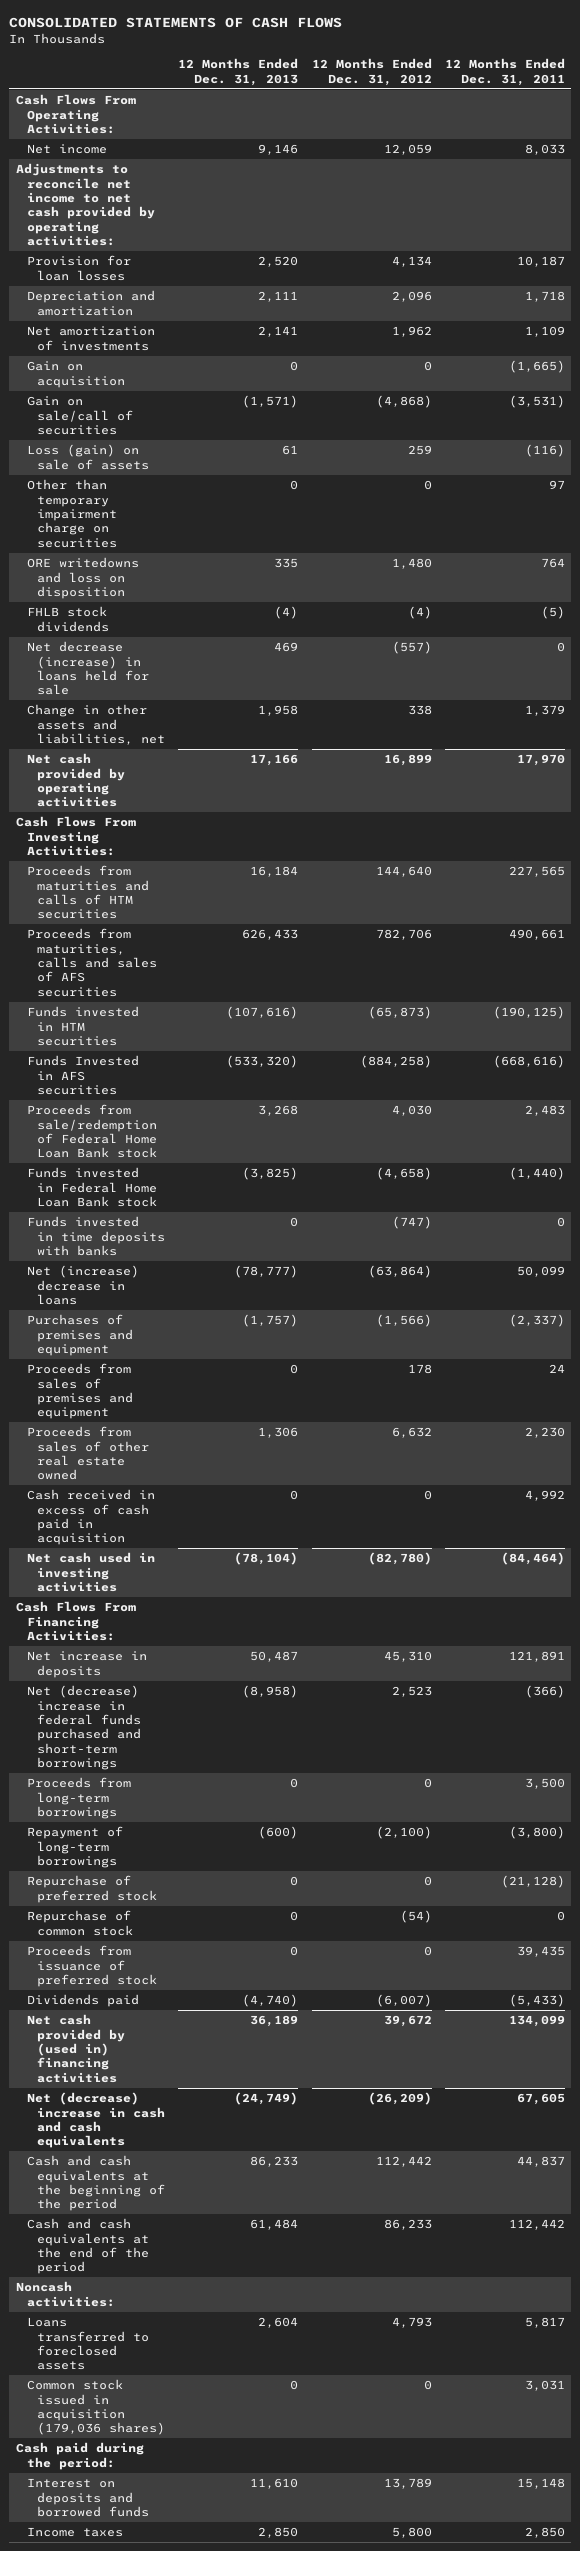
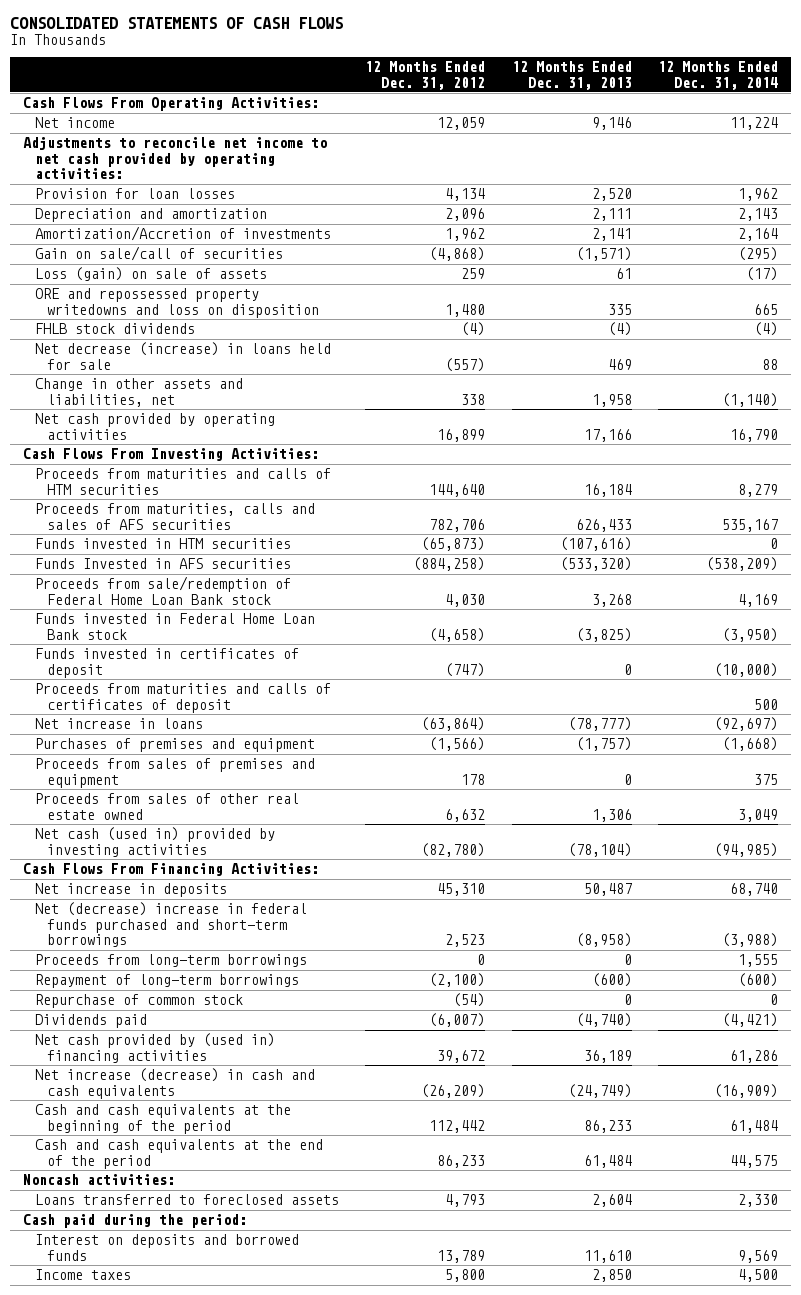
[444,58,565,86] 12 Months Ended Dec. 31, 2011 -> none
none -> [657,61,778,90] 12 Months Ended Dec. 31, 2014
[26,361,126,388] Gain on acquisition -> none
[26,326,155,351] Net amortization of investments -> [35,226,332,242] Amortization/Accretion of investments
[26,479,118,548] Other than temporary impairment charge on securities -> none
[26,557,139,599] ORE writedowns and loss on disposition -> [35,288,319,318] ORE and repossessed property writedowns and loss on disposition
[26,1216,166,1256] Funds invested in time deposits with banks -> [35,648,300,678] Funds invested in certificates of deposit
none -> [35,683,332,713] Proceeds from maturities and calls of certificates of deposit
[26,1265,139,1305] Net (increase) decrease in loans -> [35,718,204,730] Net increase in loans
[26,1489,155,1546] Cash received in excess of cash paid in acquisition -> none
[26,1552,155,1592] Net cash used in investing activities -> [35,827,276,857] Net cash (used in) provided by investing activities
[26,1875,158,1903] Repurchase of preferred stock -> none
[26,1945,158,1987] Proceeds from issuance of preferred stock -> none
[26,2092,166,2149] Net (decrease) increase in cash and cash equivalents -> [35,1068,316,1099] Net increase (decrease) in cash and cash equivalents
[26,2379,166,2436] Common stock issued in acquisition (179,036 shares) -> none

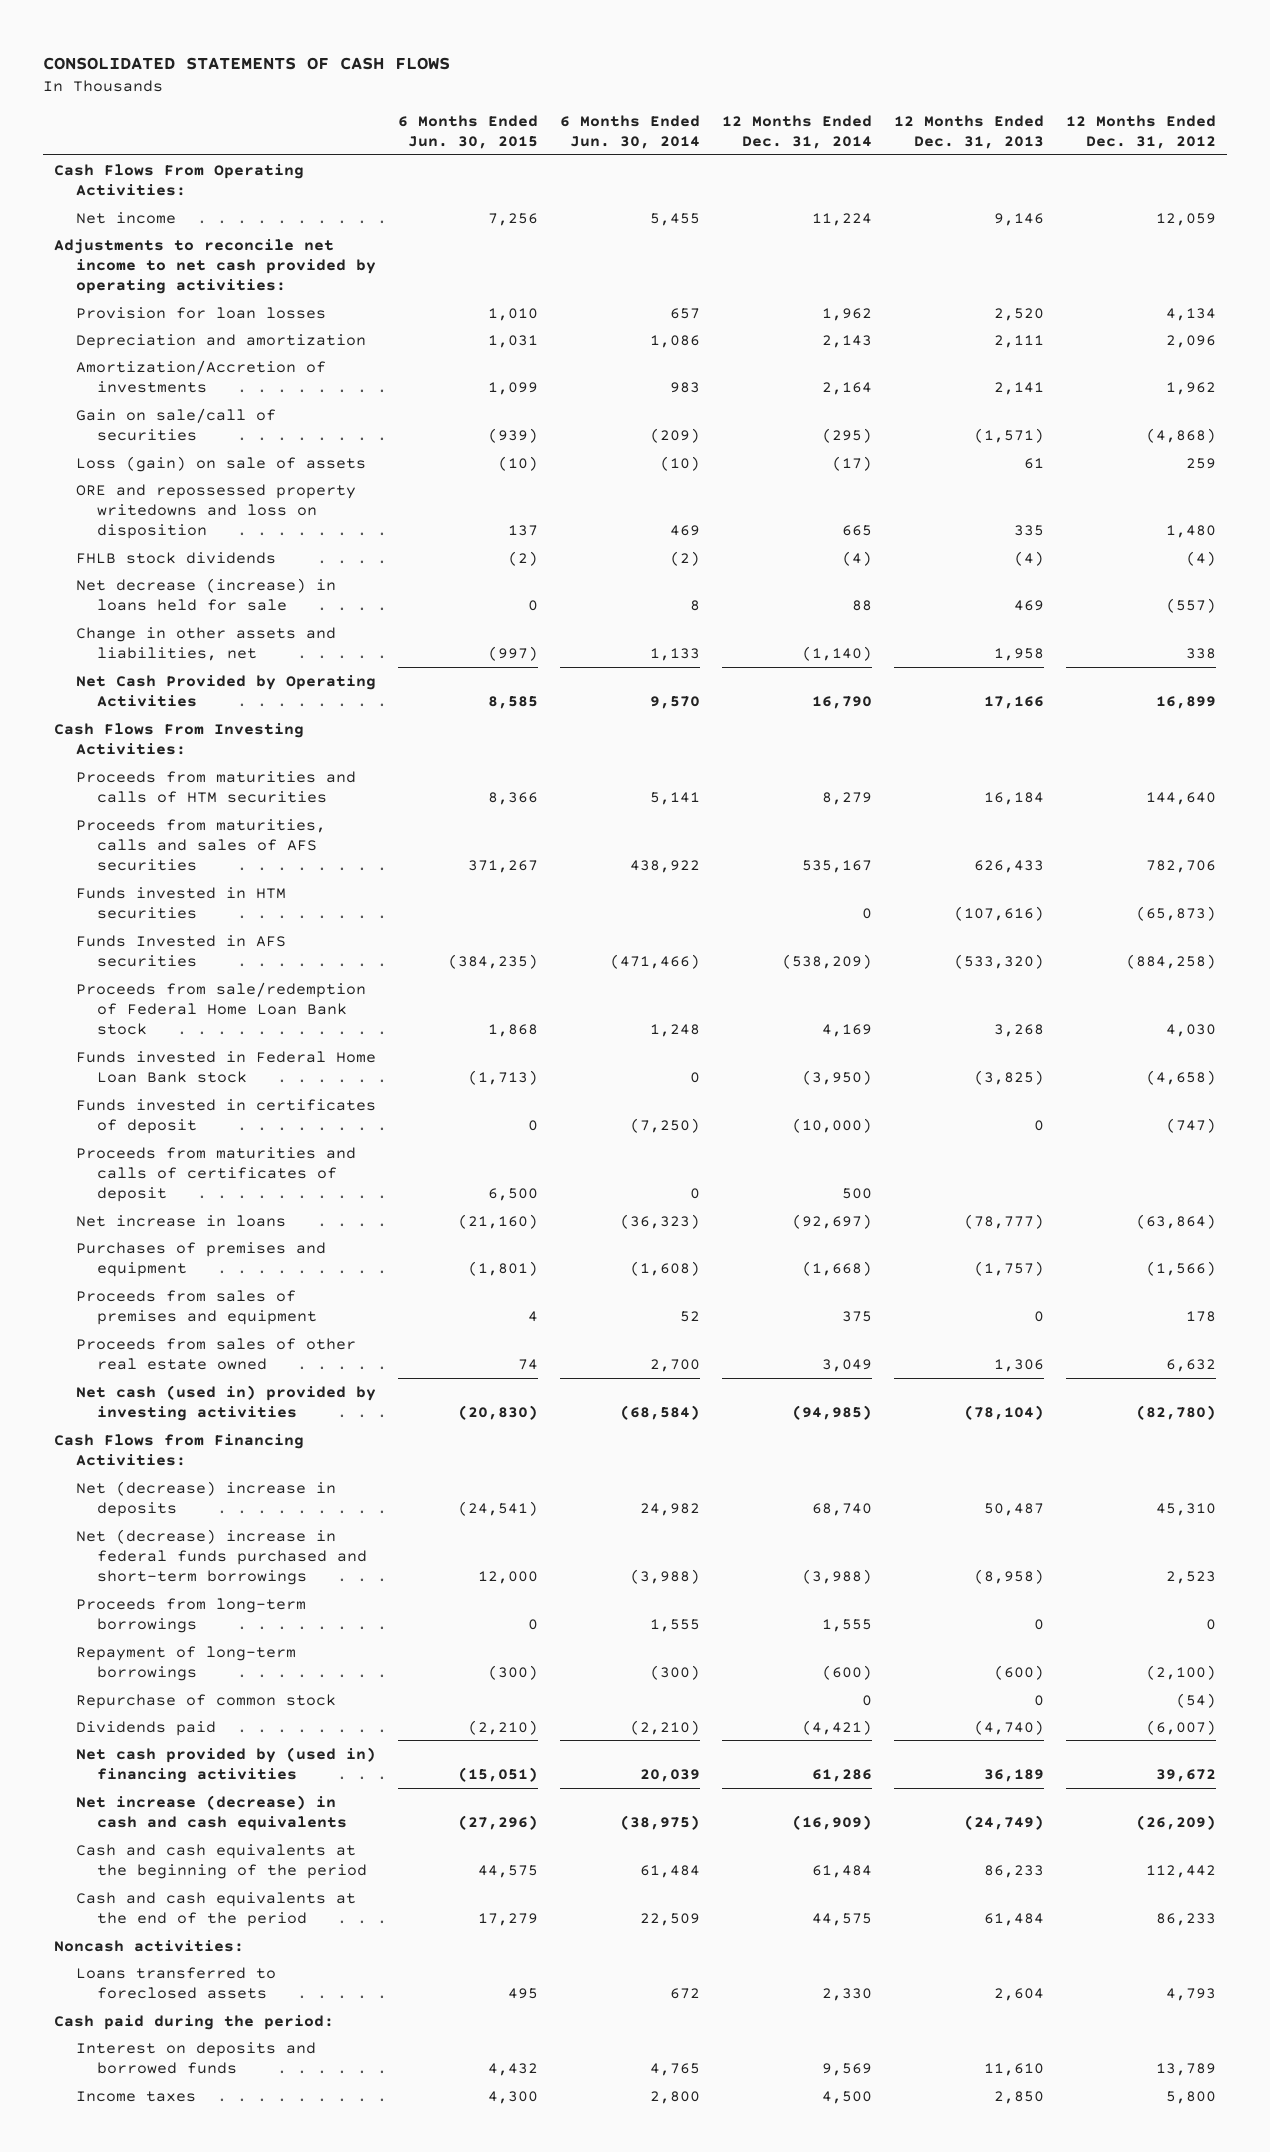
none -> [397,114,538,149] 6 Months Ended Jun. 30, 2015
none -> [559,114,700,149] 6 Months Ended Jun. 30, 2014
[35,413,276,440] Net cash provided by operating activities -> [75,674,376,707] Net Cash Provided by Operating Activities
[23,863,320,877] Cash Flows From Financing Activities: -> [53,1433,304,1466] Cash Flows from Financing Activities:
[35,883,228,898] Net increase in deposits -> [75,1480,336,1517] Net (decrease) increase in deposits

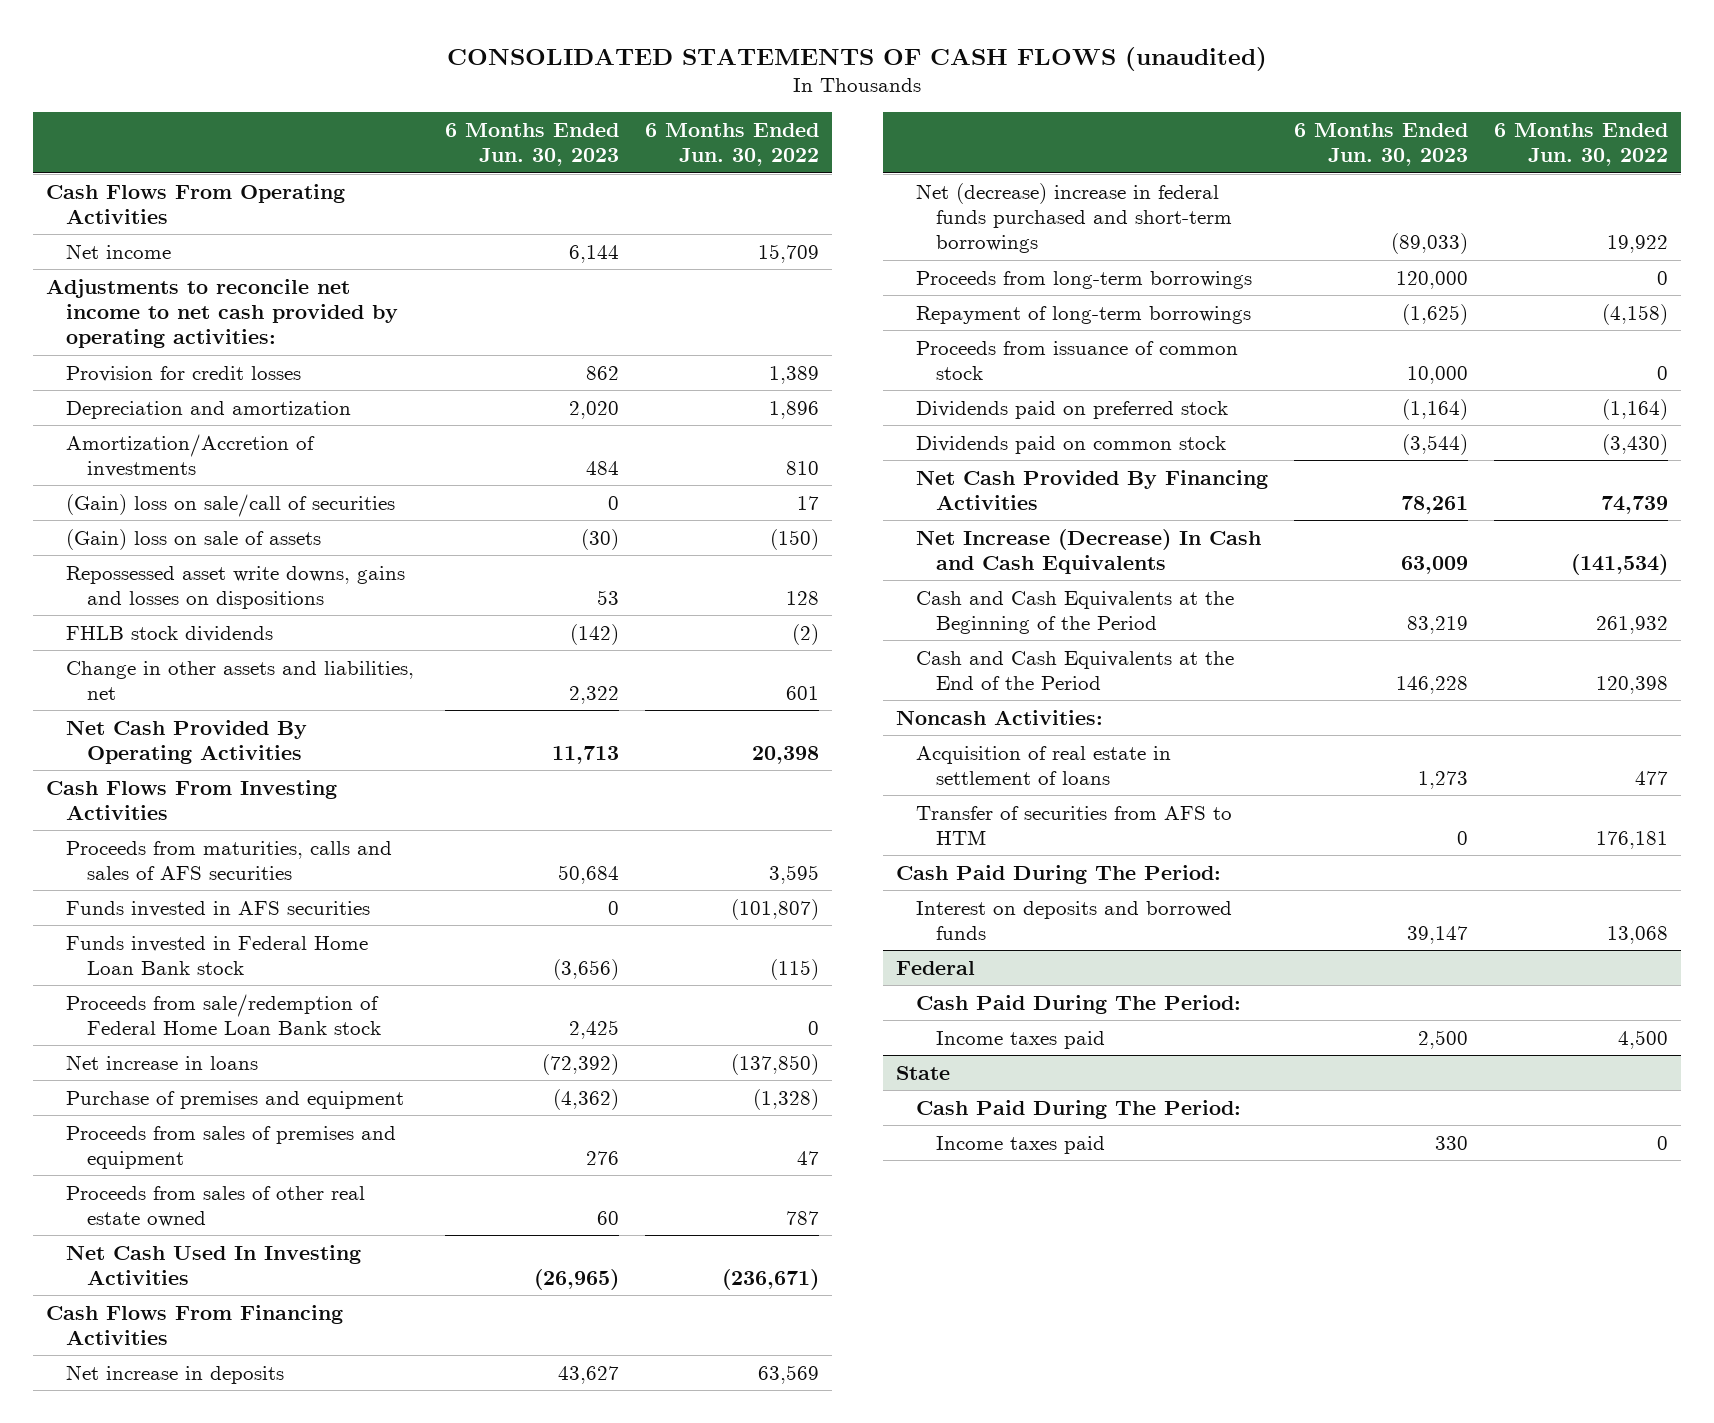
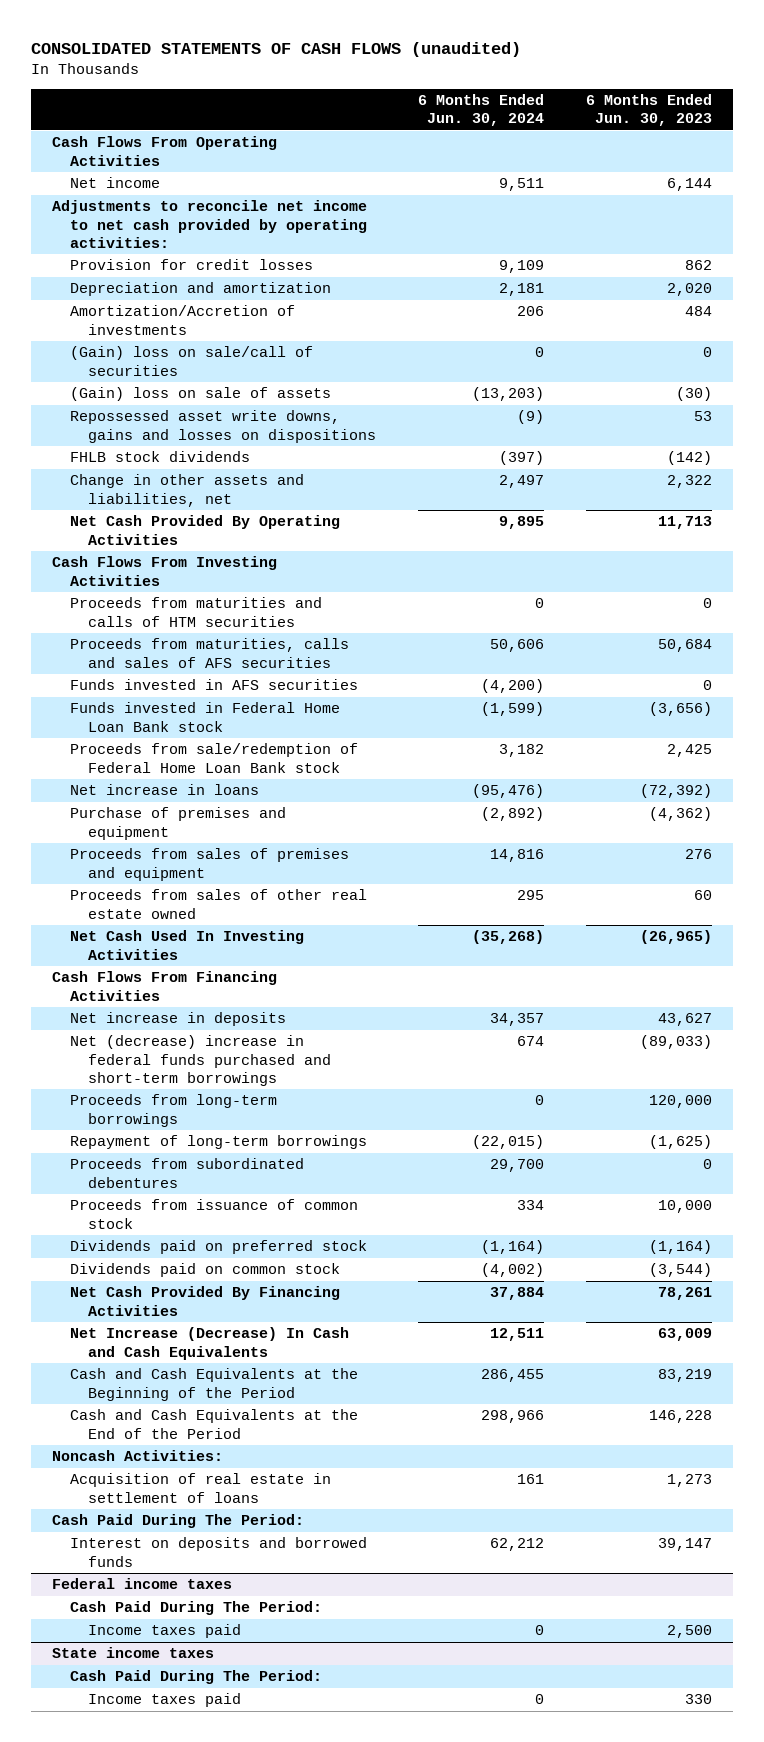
[644,122,819,166] 6 Months Ended Jun. 30, 2022 -> none
none -> [418,93,545,127] 6 Months Ended Jun. 30, 2024
none -> [69,597,322,627] Proceeds from maturities and calls of HTM securities
none -> [69,1158,304,1188] Proceeds from subordinated debentures
[915,805,1232,845] Transfer of securities from AFS to HTM -> none
[895,960,975,975] Federal -> [51,1578,232,1590] Federal income taxes
[895,1065,950,1080] State -> [51,1647,214,1659] State income taxes

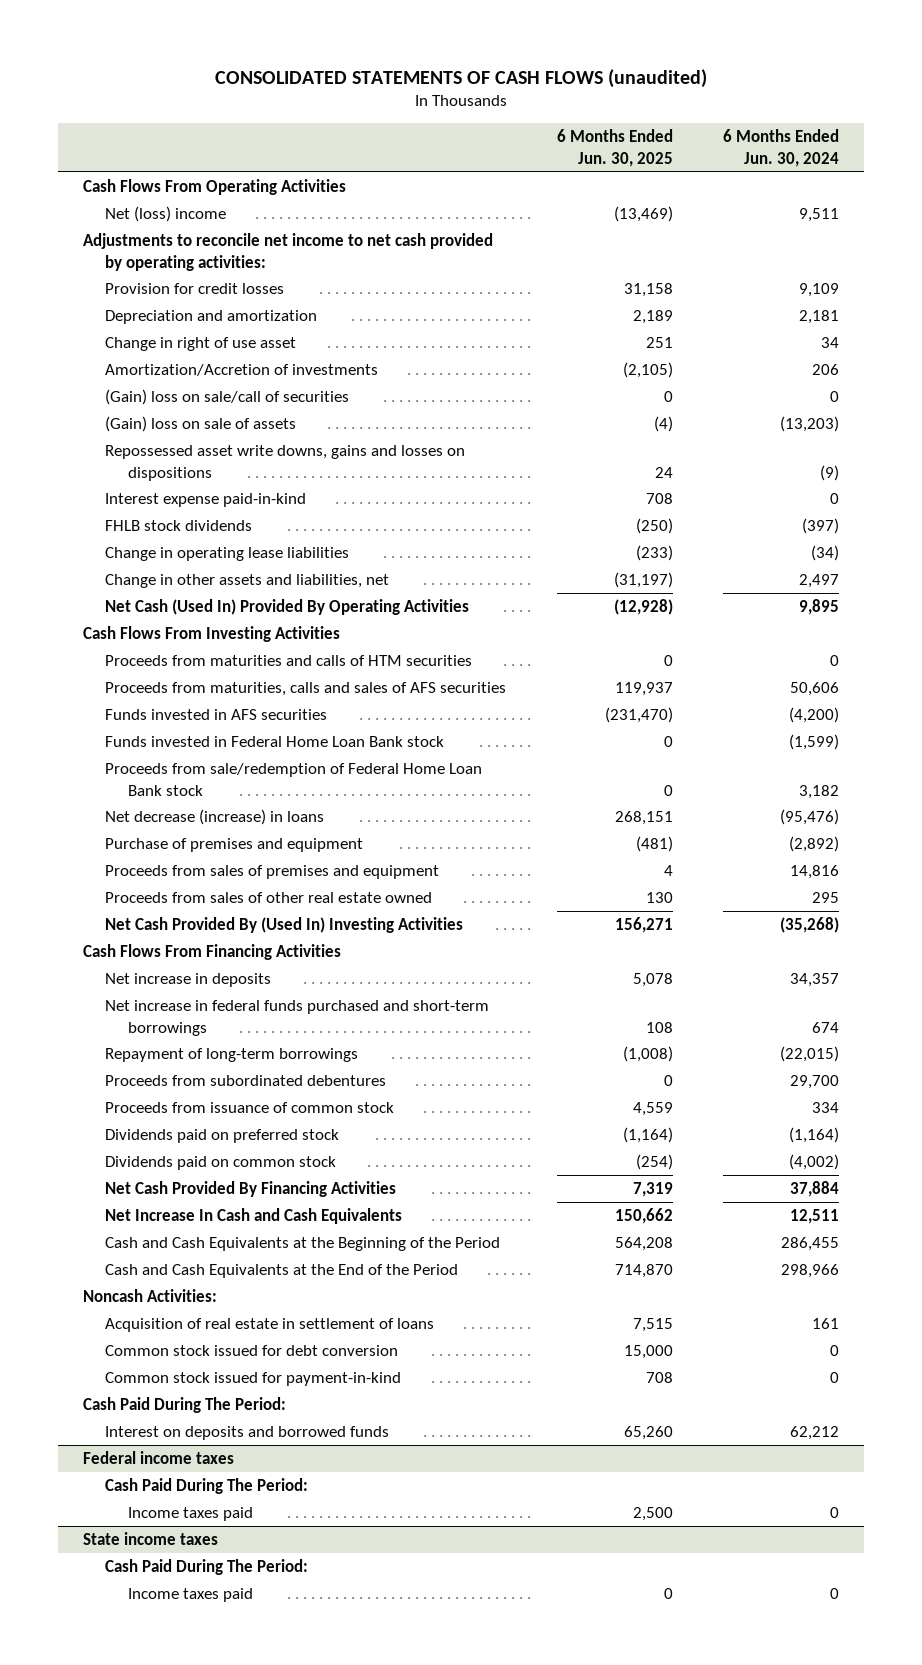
[586,93,713,127] 6 Months Ended Jun. 30, 2023 -> none
none -> [556,128,673,167] 6 Months Ended Jun. 30, 2025
[69,177,160,189] Net income -> [105,205,227,222] Net (loss) income
none -> [105,336,297,351] Change in right of use asset
none -> [105,492,307,507] Interest expense paid-in-kind
none -> [105,546,350,561] Change in operating lease liabilities
[69,515,340,545] Net Cash Provided By Operating Activities -> [105,598,470,615] Net Cash (Used In) Provided By Operating Activities
[69,784,259,796] Net increase in loans -> [105,808,325,825] Net decrease (increase) in loans
[69,930,304,960] Net Cash Used In Investing Activities -> [105,916,464,933] Net Cash Provided By (Used In) Investing Activities
[69,1094,277,1127] Proceeds from long-term borrowings -> none
[69,1035,332,1086] Net (decrease) increase in federal funds purchased and short-term borrowings -> [105,999,490,1036] Net increase in federal funds purchased and short-term borrowings
[69,1327,349,1360] Net Increase (Decrease) In Cash and Cash Equivalents -> [105,1207,403,1224] Net Increase In Cash and Cash Equivalents
none -> [105,1344,399,1356] Common stock issued for debt conversion
none -> [105,1371,402,1386] Common stock issued for payment-in-kind

